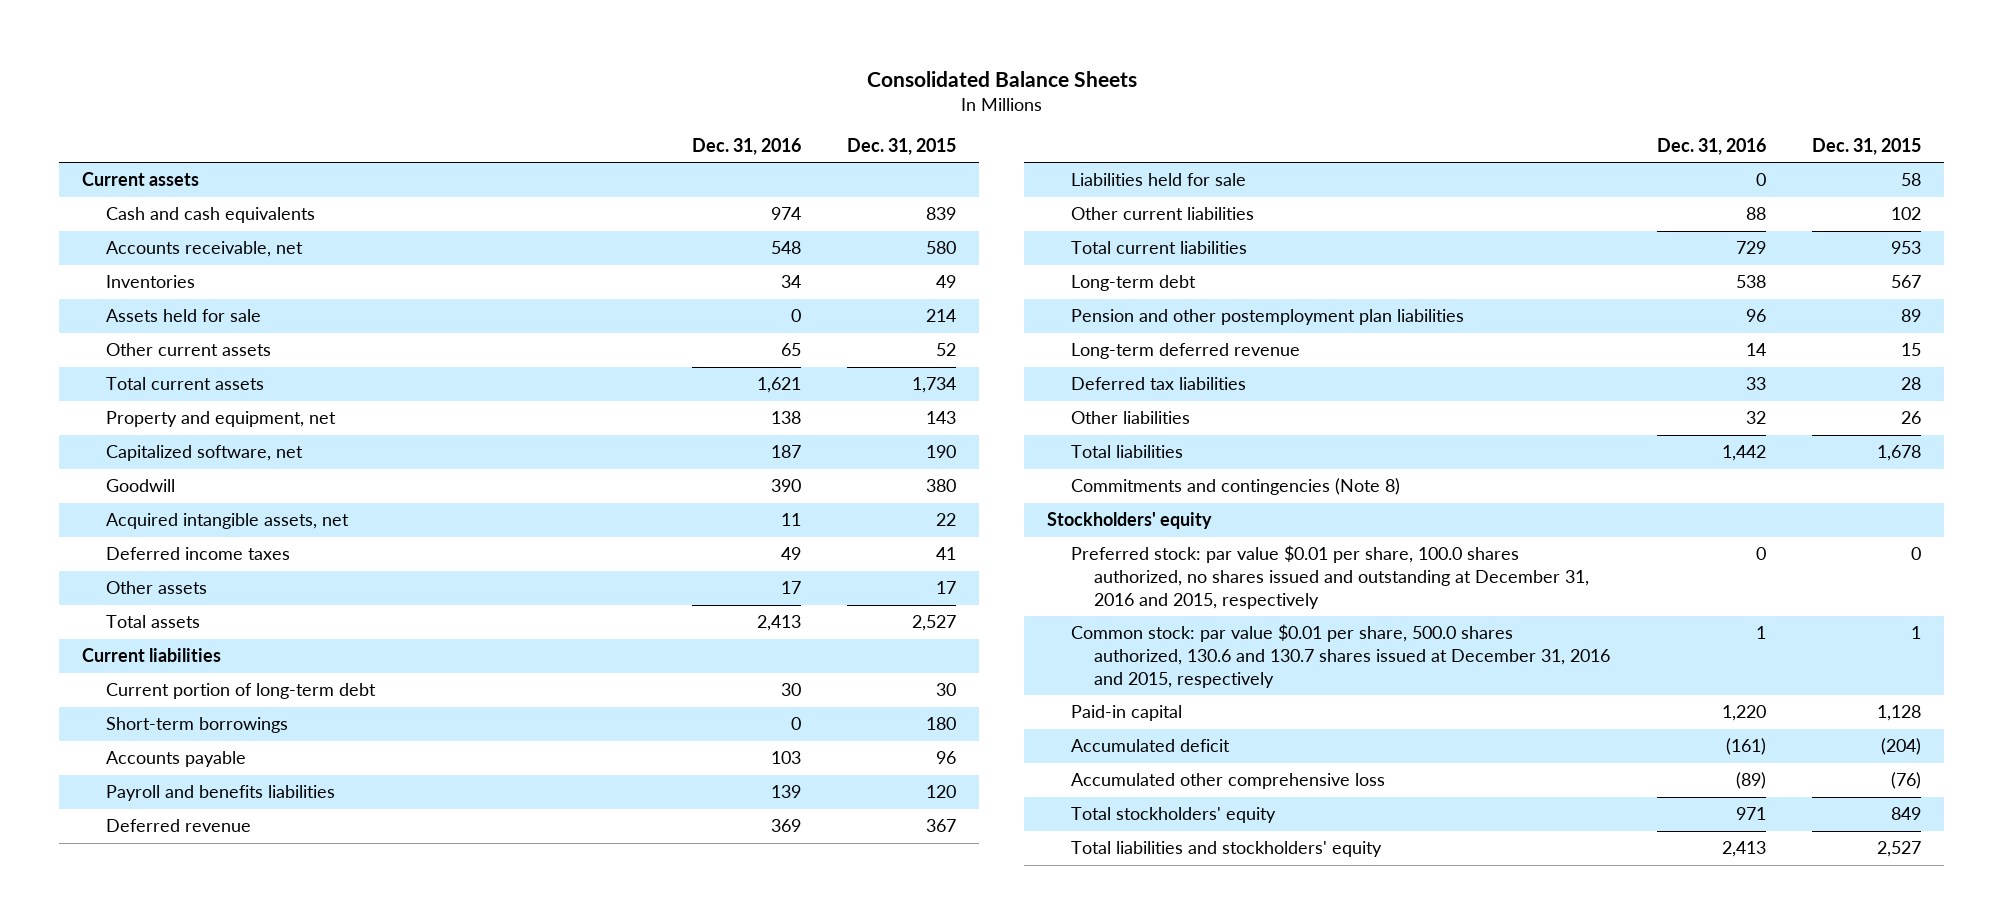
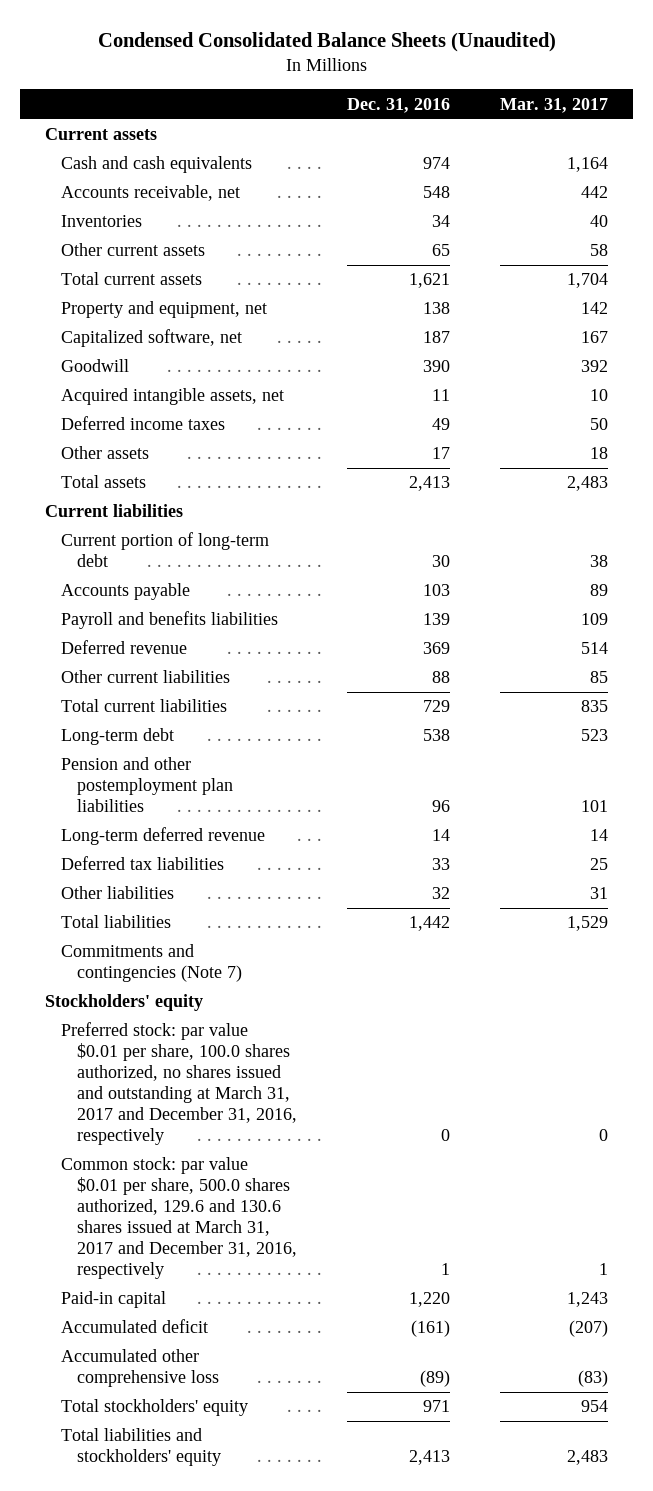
[866,70,1137,87] Consolidated Balance Sheets -> [97,32,556,53] Condensed Consolidated Balance Sheets (Unaudited)
[847,138,957,156] Dec. 31, 2015 -> none
none -> [500,97,609,113] Mar. 31, 2017
[105,309,261,323] Assets held for sale -> none
[105,717,288,734] Short-term borrowings -> none
[1070,173,1246,187] Liabilities held for sale -> none
[1070,478,1400,496] Commitments and contingencies (Note 8) -> [60,944,242,983] Commitments and contingencies (Note 7)
[1070,545,1590,610] Preferred stock: par value $0.01 per share, 100.0 shares authorized, no shares issued and outstanding at December 31, 2016 and 2015, respectively -> [60,1022,297,1146] Preferred stock: par value $0.01 per share, 100.0 shares authorized, no shares issued and outstanding at March 31, 2017 and December 31, 2016, respectively
[1070,624,1611,689] Common stock: par value $0.01 per share, 500.0 shares authorized, 130.6 and 130.7 shares issued at December 31, 2016 and 2015, respectively -> [60,1157,297,1280] Common stock: par value $0.01 per share, 500.0 shares authorized, 129.6 and 130.6 shares issued at March 31, 2017 and December 31, 2016, respectively

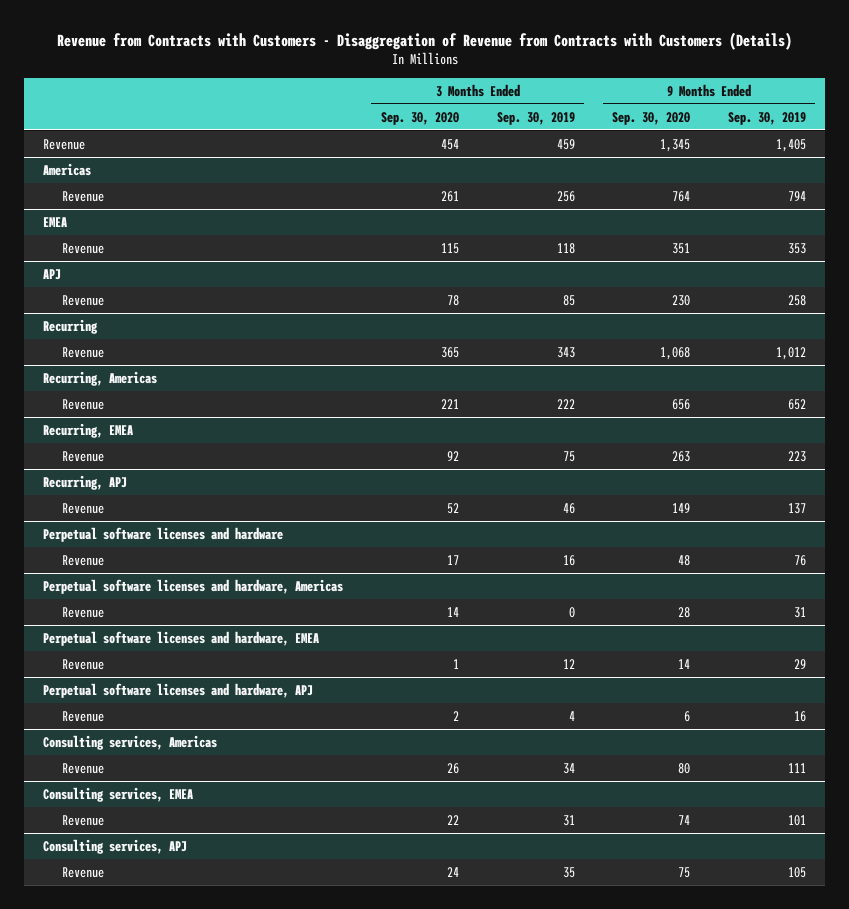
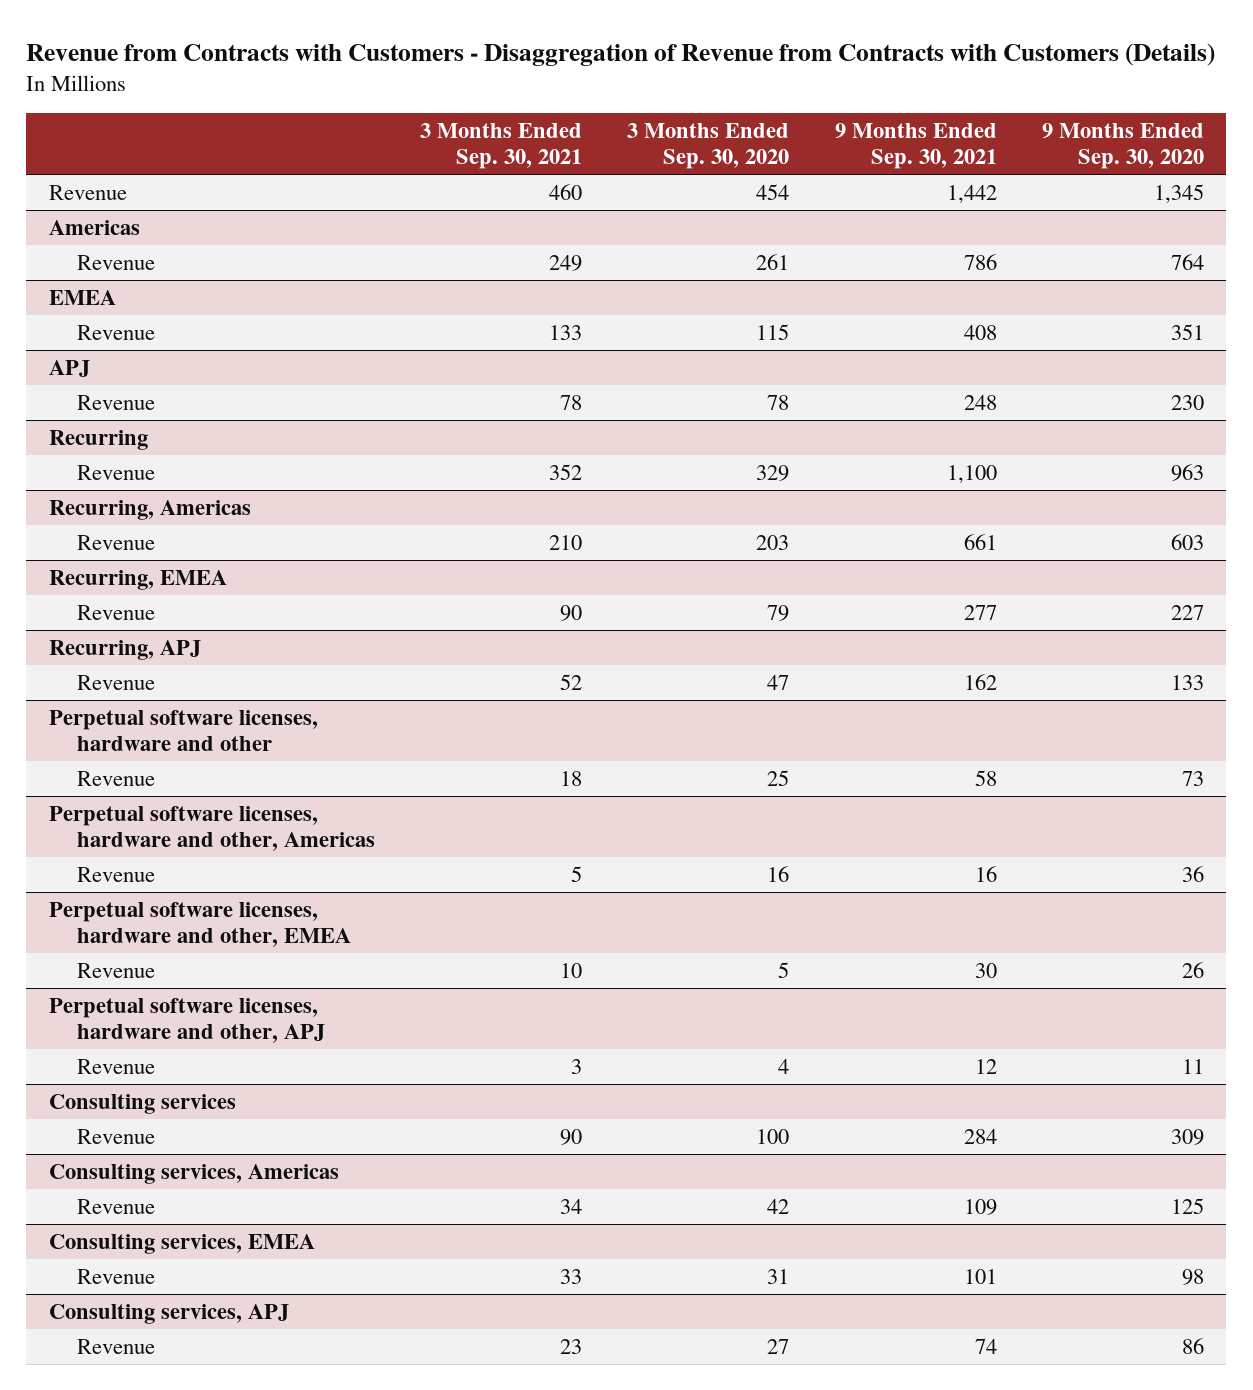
[496,111,575,125] Sep. 30, 2019 -> none
[727,111,806,125] Sep. 30, 2019 -> none
none -> [420,123,583,170] 3 Months Ended Sep. 30, 2021
none -> [834,123,997,170] 9 Months Ended Sep. 30, 2021
[440,346,459,358] 365 -> [756,464,790,481] 329
[660,346,691,360] 1,068 -> [1170,463,1204,481] 963
[440,398,459,409] 221 -> [756,534,790,550] 203
[672,398,691,410] 656 -> [1170,533,1204,550] 603
[446,450,459,461] 92 -> [767,604,790,621] 79
[672,450,691,462] 263 -> [1170,604,1204,620] 227
[446,502,459,514] 52 -> [767,674,790,690] 47
[672,502,691,513] 149 -> [1170,674,1204,690] 133
[43,526,284,542] Perpetual software licenses and hardware -> [48,709,318,752] Perpetual software licenses, hardware and other
[446,554,459,565] 17 -> [767,769,790,786] 25
[678,554,691,566] 48 -> [1181,770,1204,786] 73
[43,578,344,594] Perpetual software licenses and hardware, Americas -> [48,805,375,852] Perpetual software licenses, hardware and other, Americas
[446,606,459,617] 14 -> [767,865,790,882] 16
[678,606,691,618] 28 -> [1181,865,1204,882] 36
[43,630,320,646] Perpetual software licenses and hardware, EMEA -> [48,901,351,948] Perpetual software licenses, hardware and other, EMEA
[452,658,459,669] 1 -> [778,961,790,978] 5
[678,658,691,669] 14 -> [1181,961,1204,978] 26
[43,682,314,698] Perpetual software licenses and hardware, APJ -> [48,997,325,1044] Perpetual software licenses, hardware and other, APJ
[452,710,459,721] 2 -> [778,1058,790,1074] 4
[684,710,691,722] 6 -> [1181,1058,1204,1074] 11
none -> [48,1093,236,1114] Consulting services
none -> [76,1128,155,1144] Revenue
[446,762,459,774] 26 -> [767,1198,790,1214] 42
[678,762,691,774] 80 -> [1170,1197,1204,1214] 125
[446,814,459,825] 22 -> [767,1268,790,1284] 31
[678,814,691,825] 74 -> [1181,1268,1204,1285] 98
[446,866,459,877] 24 -> [767,1338,790,1354] 27
[678,866,691,878] 75 -> [1181,1337,1204,1354] 86

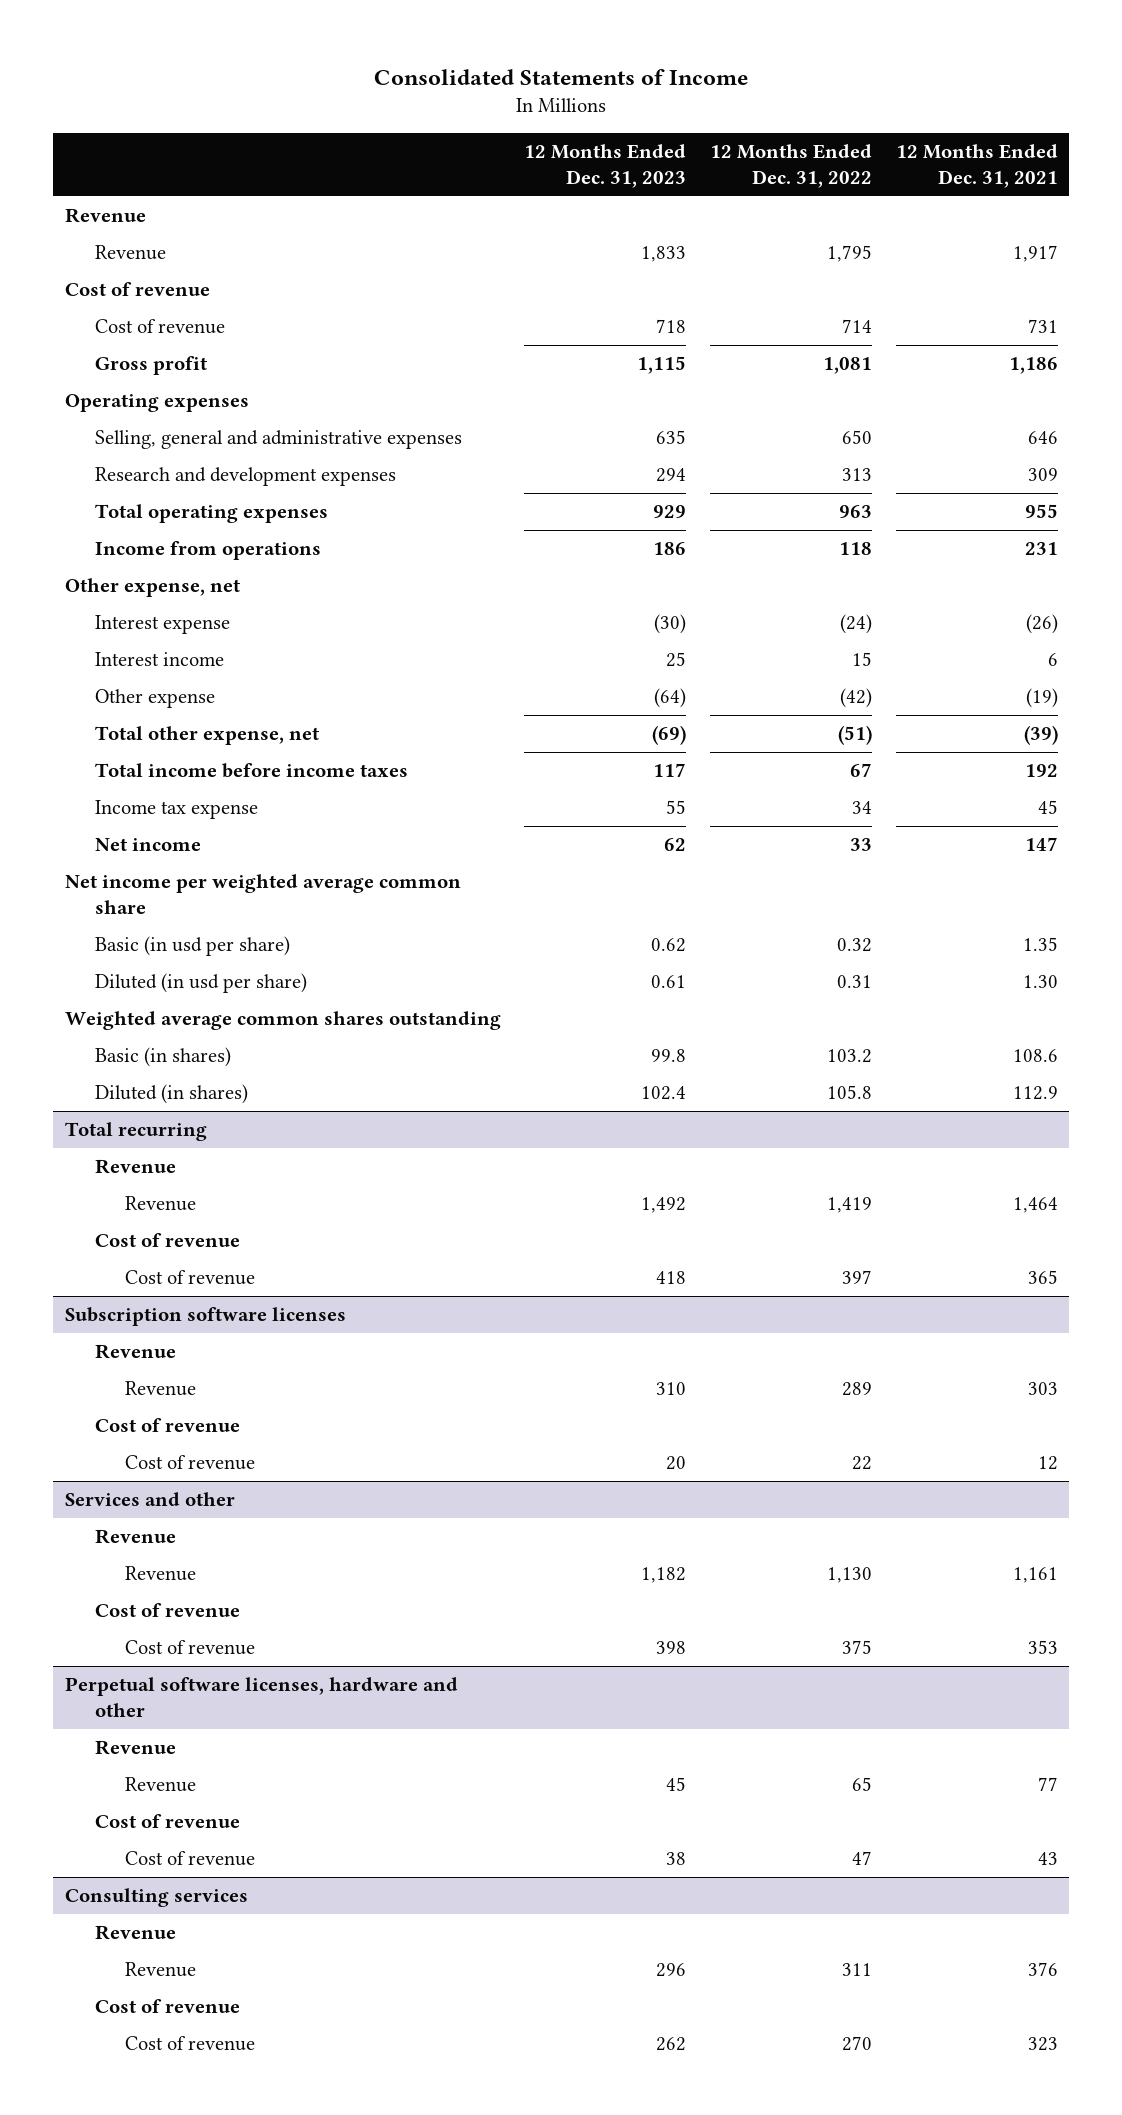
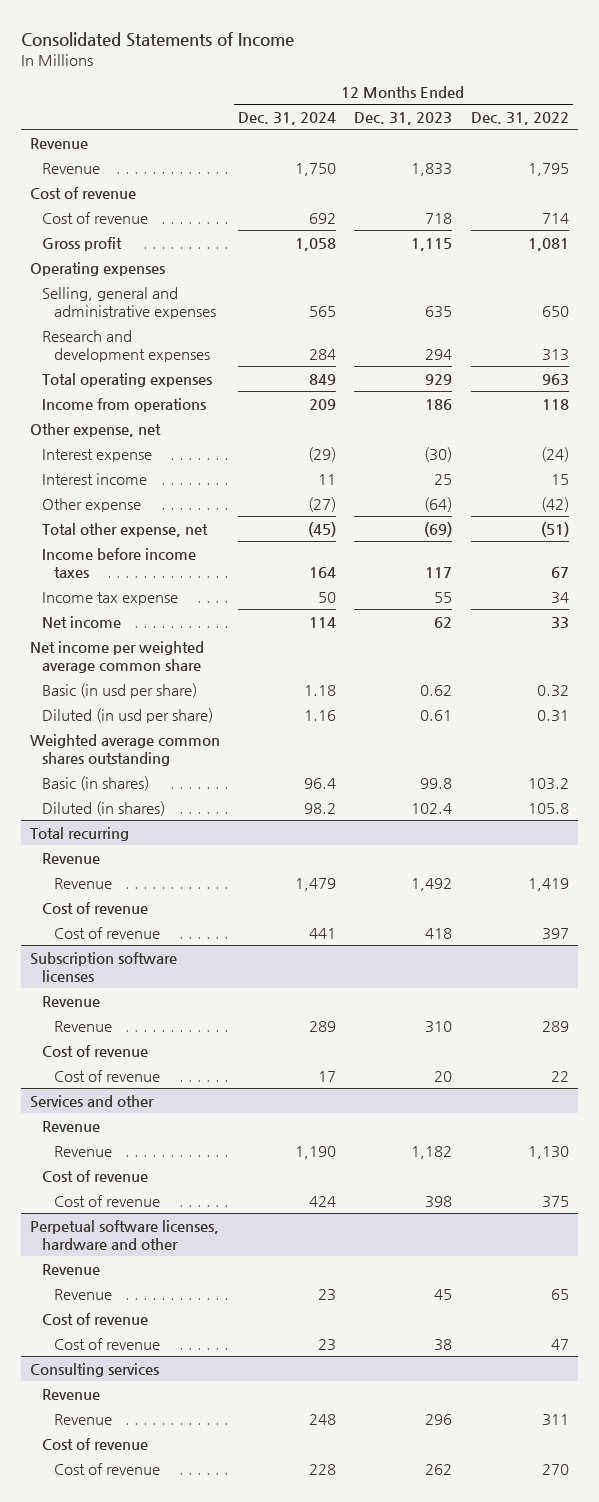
[895,143,1058,188] 12 Months Ended Dec. 31, 2021 -> none
none -> [238,112,337,126] Dec. 31, 2024
[94,763,408,779] Total income before income taxes -> [42,547,197,578] Income before income taxes

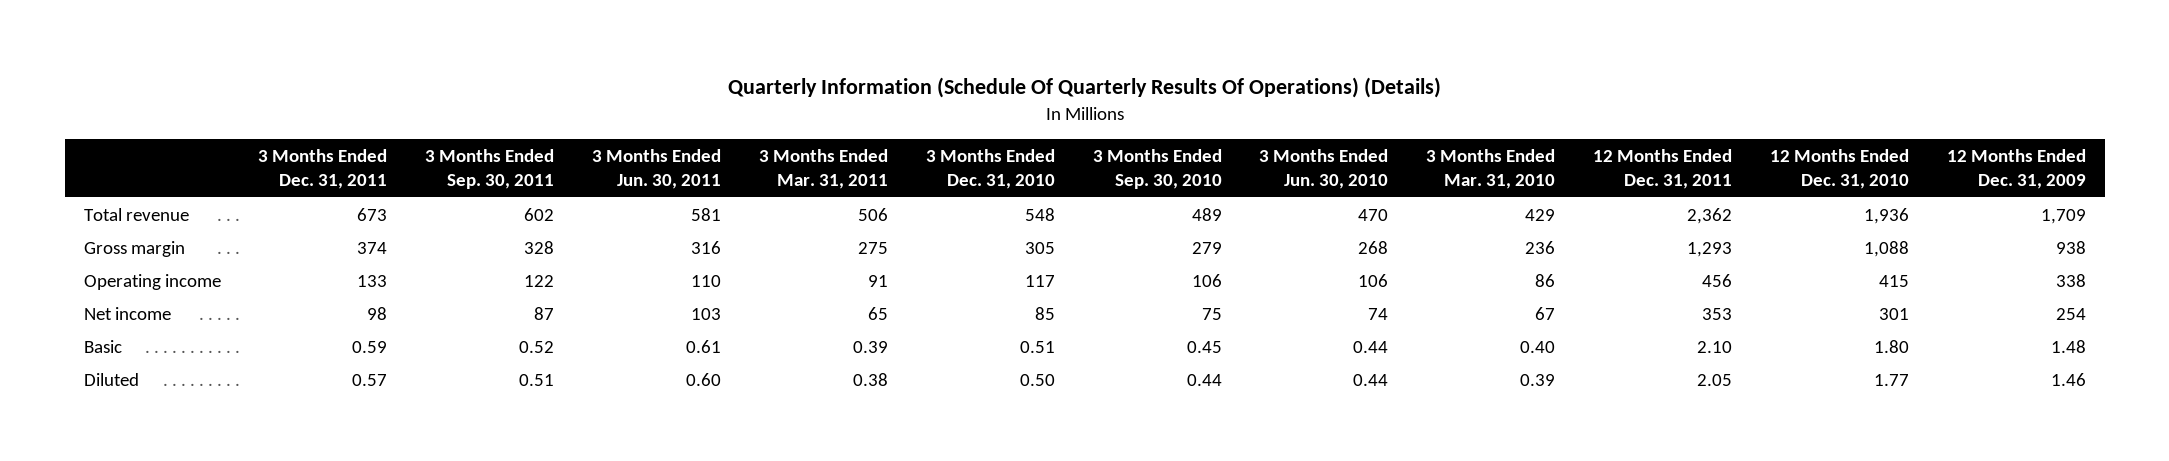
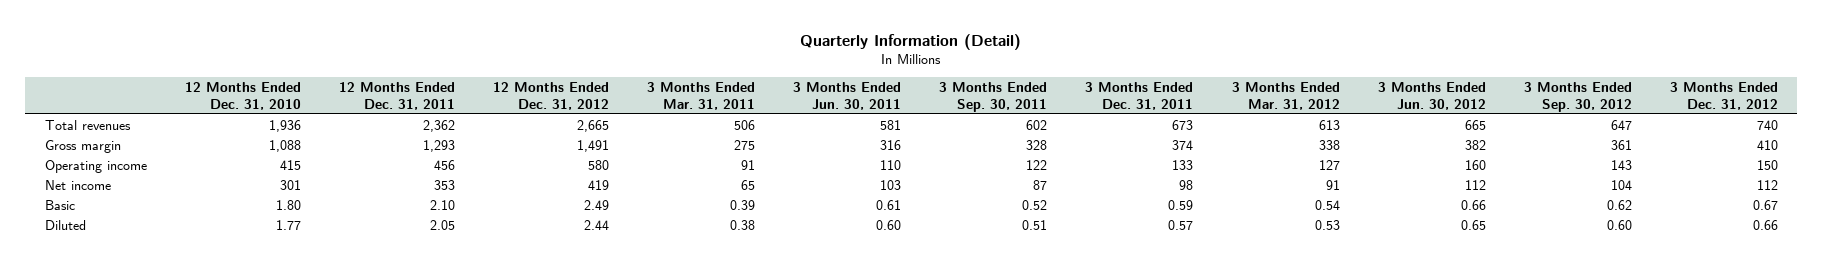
[727,77,1441,99] Quarterly Information (Schedule Of Quarterly Results Of Operations) (Details) -> [800,34,1022,51] Quarterly Information (Detail)
[925,148,1055,190] 3 Months Ended Dec. 31, 2010 -> none
[1092,148,1222,190] 3 Months Ended Sep. 30, 2010 -> none
[1259,148,1389,190] 3 Months Ended Jun. 30, 2010 -> none
[1426,148,1556,190] 3 Months Ended Mar. 31, 2010 -> none
[1946,148,2086,190] 12 Months Ended Dec. 31, 2009 -> none
none -> [492,81,609,110] 12 Months Ended Dec. 31, 2012
none -> [1231,81,1340,110] 3 Months Ended Mar. 31, 2012
none -> [1377,81,1486,110] 3 Months Ended Jun. 30, 2012
none -> [1523,81,1632,112] 3 Months Ended Sep. 30, 2012
none -> [1669,81,1778,110] 3 Months Ended Dec. 31, 2012
[83,207,189,221] Total revenue -> [44,119,131,130] Total revenues

